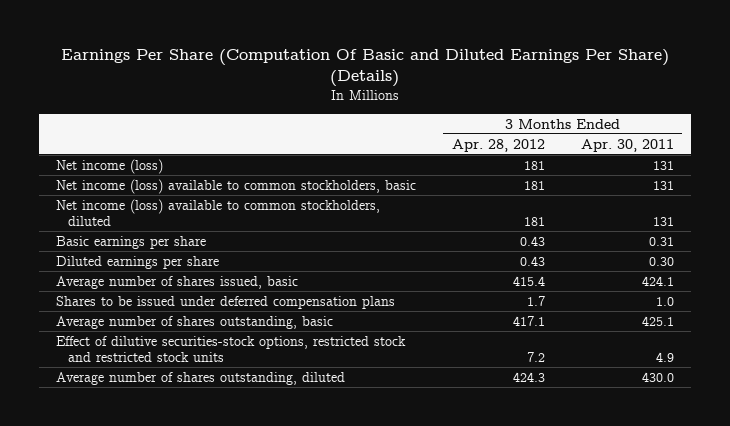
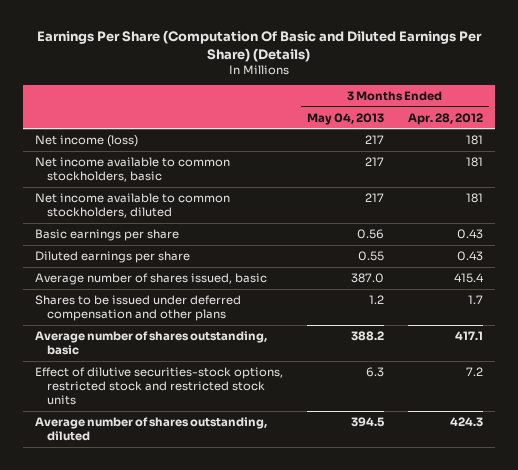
[580,138,674,152] Apr. 30, 2011 -> none
none -> [306,112,384,125] May 04, 2013
[56,178,417,194] Net income (loss) available to common stockholders, basic -> [35,156,231,183] Net income available to common stockholders, basic
[56,198,381,226] Net income (loss) available to common stockholders, diluted -> [35,192,231,219] Net income available to common stockholders, diluted
[56,295,396,309] Shares to be issued under deferred compensation plans -> [35,294,242,322] Shares to be issued under deferred compensation and other plans

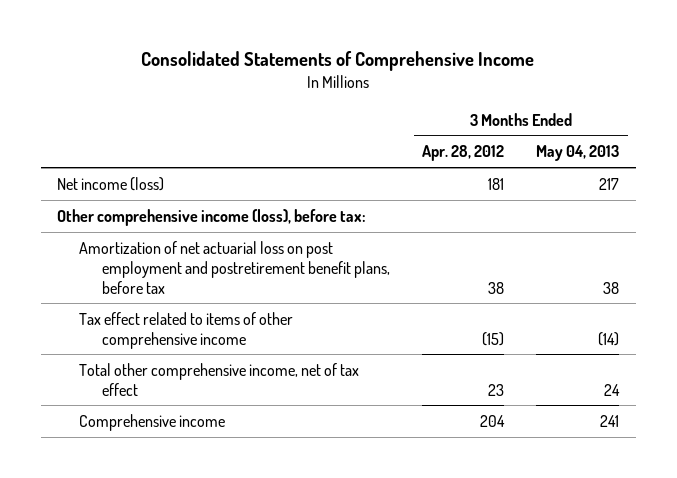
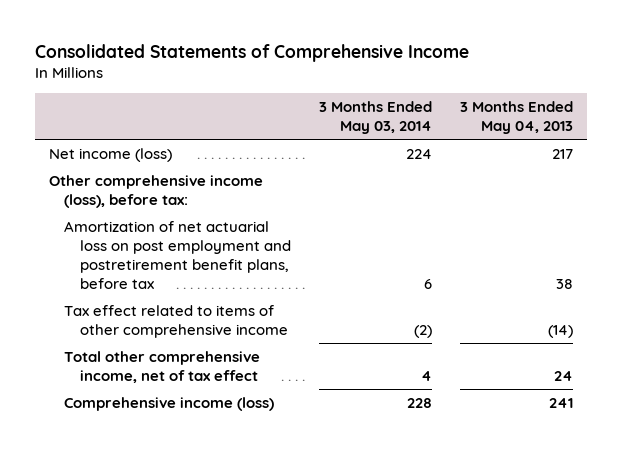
[422,145,505,162] Apr. 28, 2012 -> none
none -> [318,101,432,135] 3 Months Ended May 03, 2014
[79,413,226,431] Comprehensive income -> [64,396,275,411] Comprehensive income (loss)

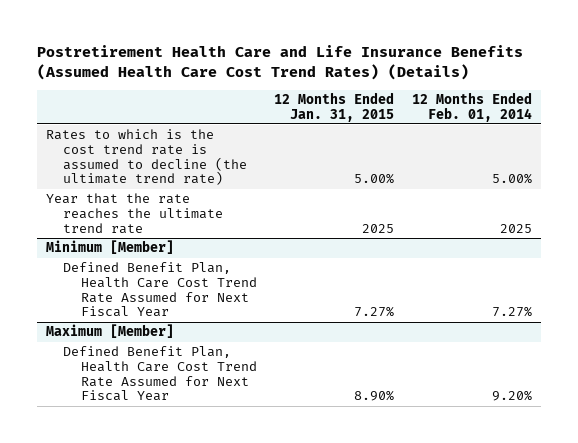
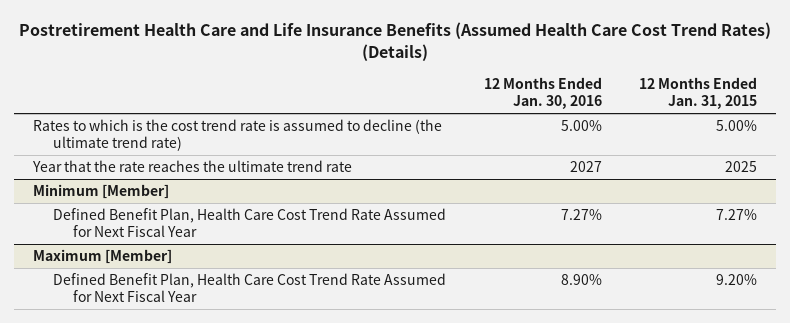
[411,91,532,122] 12 Months Ended Feb. 01, 2014 -> none
none -> [483,77,602,110] 12 Months Ended Jan. 30, 2016
[354,390,395,402] 8.90% -> [716,274,758,286] 9.20%

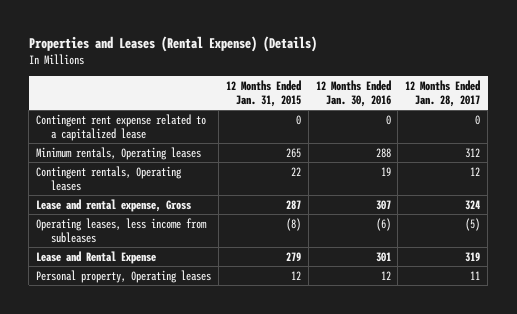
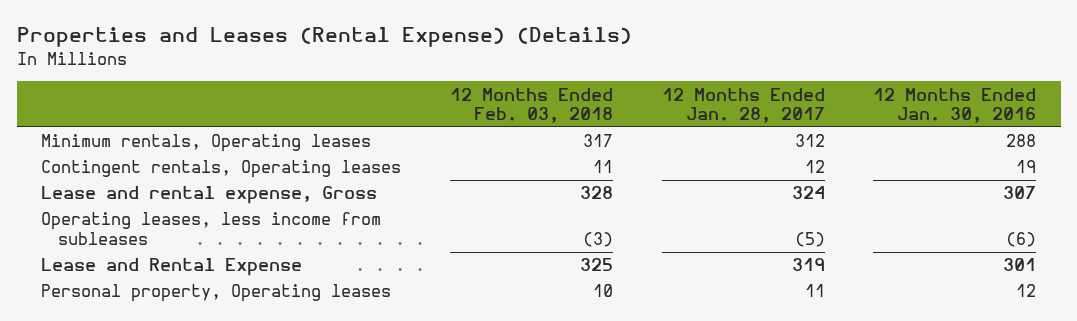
[225,79,301,107] 12 Months Ended Jan. 31, 2015 -> none
none -> [449,87,613,123] 12 Months Ended Feb. 03, 2018
[36,113,207,141] Contingent rent expense related to a capitalized lease -> none

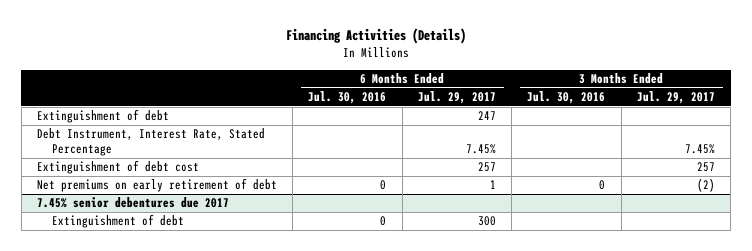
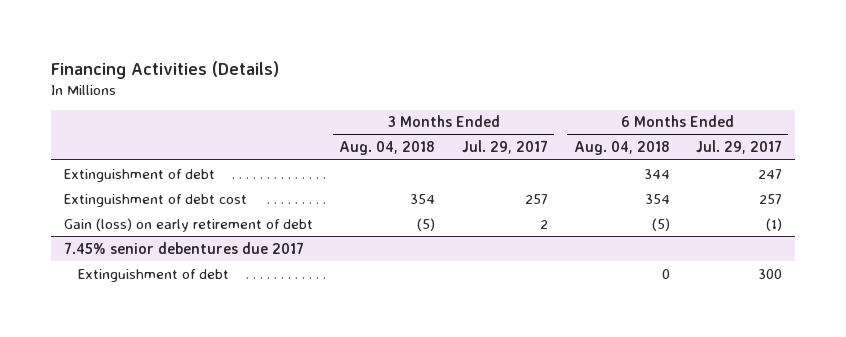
[308,91,387,105] Jul. 30, 2016 -> none
[527,91,606,105] Jul. 30, 2016 -> none
none -> [339,141,436,156] Aug. 04, 2018
none -> [573,141,670,156] Aug. 04, 2018
[37,128,266,157] Debt Instrument, Interest Rate, Stated Percentage -> none
[37,178,278,193] Net premiums on early retirement of debt -> [64,217,314,232] Gain (loss) on early retirement of debt
[489,180,496,190] 1 -> [765,217,782,231] (1)
[696,178,715,193] (2) -> [539,219,548,229] 2

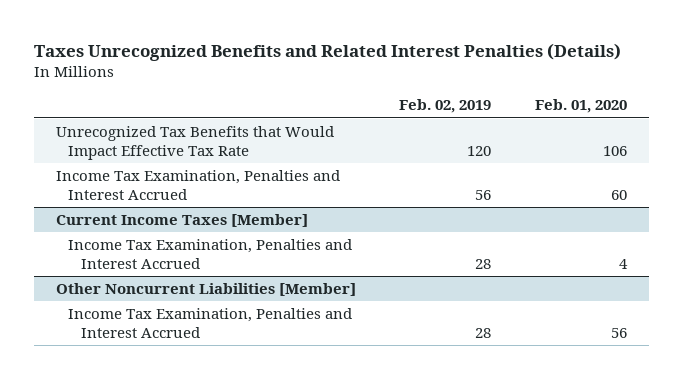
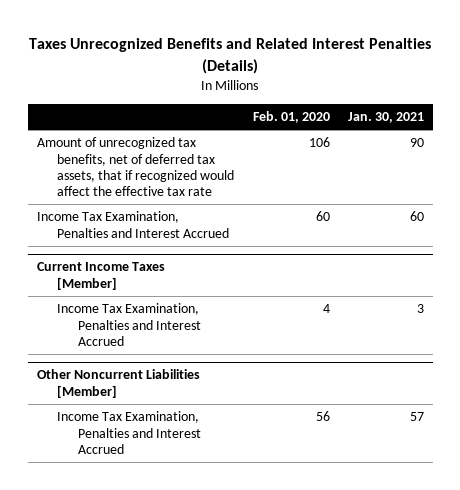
[399,99,492,114] Feb. 02, 2019 -> none
none -> [347,112,424,124] Jan. 30, 2021
[55,126,334,160] Unrecognized Tax Benefits that Would Impact Effective Tax Rate -> [36,137,235,197] Amount of unrecognized tax benefits, net of deferred tax assets, that if recognized would affect the effective tax rate

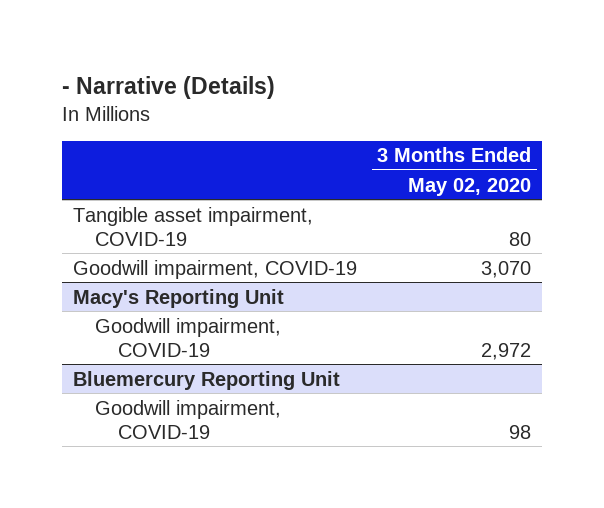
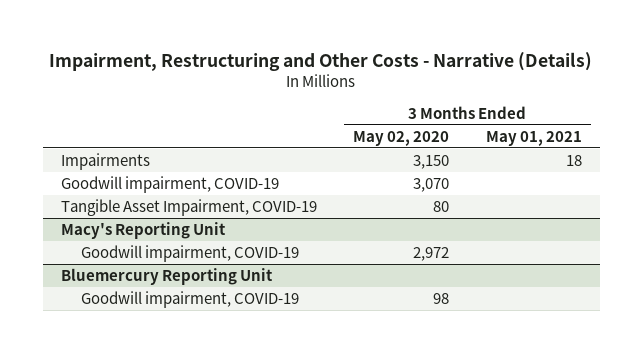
[62,75,276,99] - Narrative (Details) -> [49,51,593,71] Impairment, Restructuring and Other Costs - Narrative (Details)
none -> [485,130,582,146] May 01, 2021
[72,206,313,246] Tangible asset impairment, COVID-19 -> none
none -> [61,152,151,170] Impairments
none -> [61,198,318,216] Tangible Asset Impairment, COVID-19

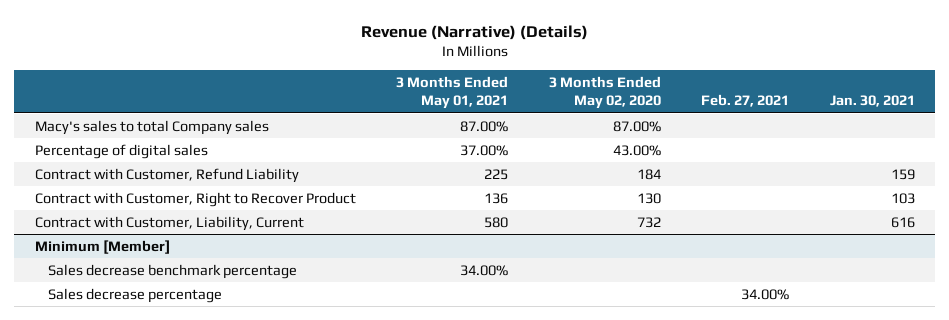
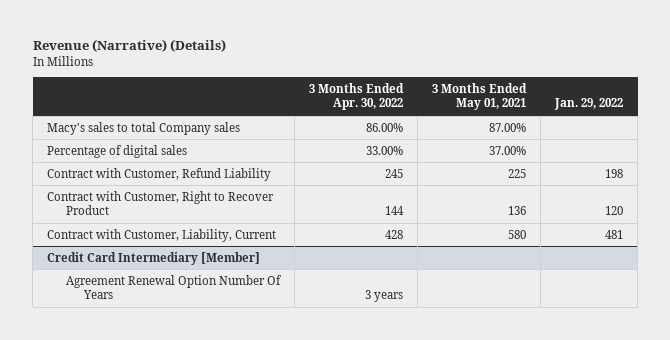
[548,75,661,110] 3 Months Ended May 02, 2020 -> none
[701,94,790,108] Feb. 27, 2021 -> none
[829,95,915,108] Jan. 30, 2021 -> none
none -> [308,83,404,111] 3 Months Ended Apr. 30, 2022
none -> [554,98,624,111] Jan. 29, 2022
[34,239,170,254] Minimum [Member] -> none
[48,263,298,279] Sales decrease benchmark percentage -> none
[48,287,223,303] Sales decrease percentage -> none
none -> [47,251,261,265] Credit Card Intermediary [Member]
none -> [65,274,282,300] Agreement Renewal Option Number Of Years

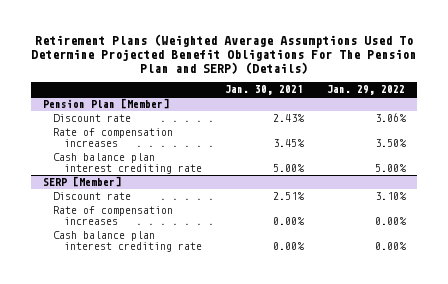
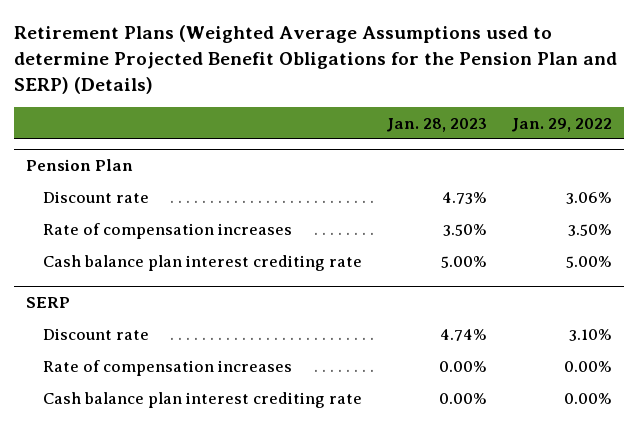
[31,34,417,74] Retirement Plans (Weighted Average Assumptions Used To Determine Projected Benefit Obligations For The Pension Plan and SERP) (Details) -> [13,25,617,94] Retirement Plans (Weighted Average Assumptions used to determine Projected Benefit Obligations for the Pension Plan and SERP) (Details)
[225,85,304,96] Jan. 30, 2021 -> none
none -> [385,117,487,132] Jan. 28, 2023
[43,98,170,110] Pension Plan [Member] -> [25,159,133,172] Pension Plan
[43,176,122,188] SERP [Member] -> [25,297,70,309] SERP

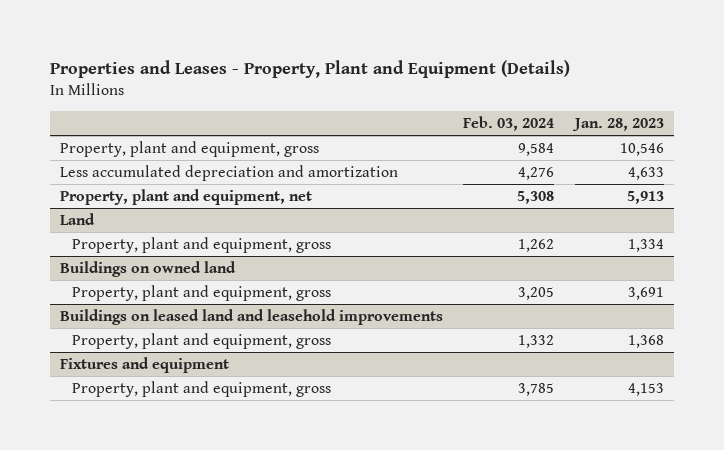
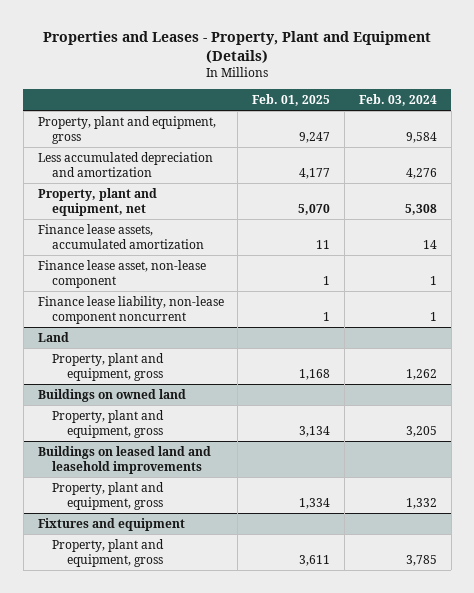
[571,118,664,132] Jan. 28, 2023 -> none
none -> [252,93,331,106] Feb. 01, 2025
none -> [37,223,205,249] Finance lease assets, accumulated amortization
none -> [37,259,206,288] Finance lease asset, non-lease component
none -> [37,295,224,324] Finance lease liability, non-lease component noncurrent

